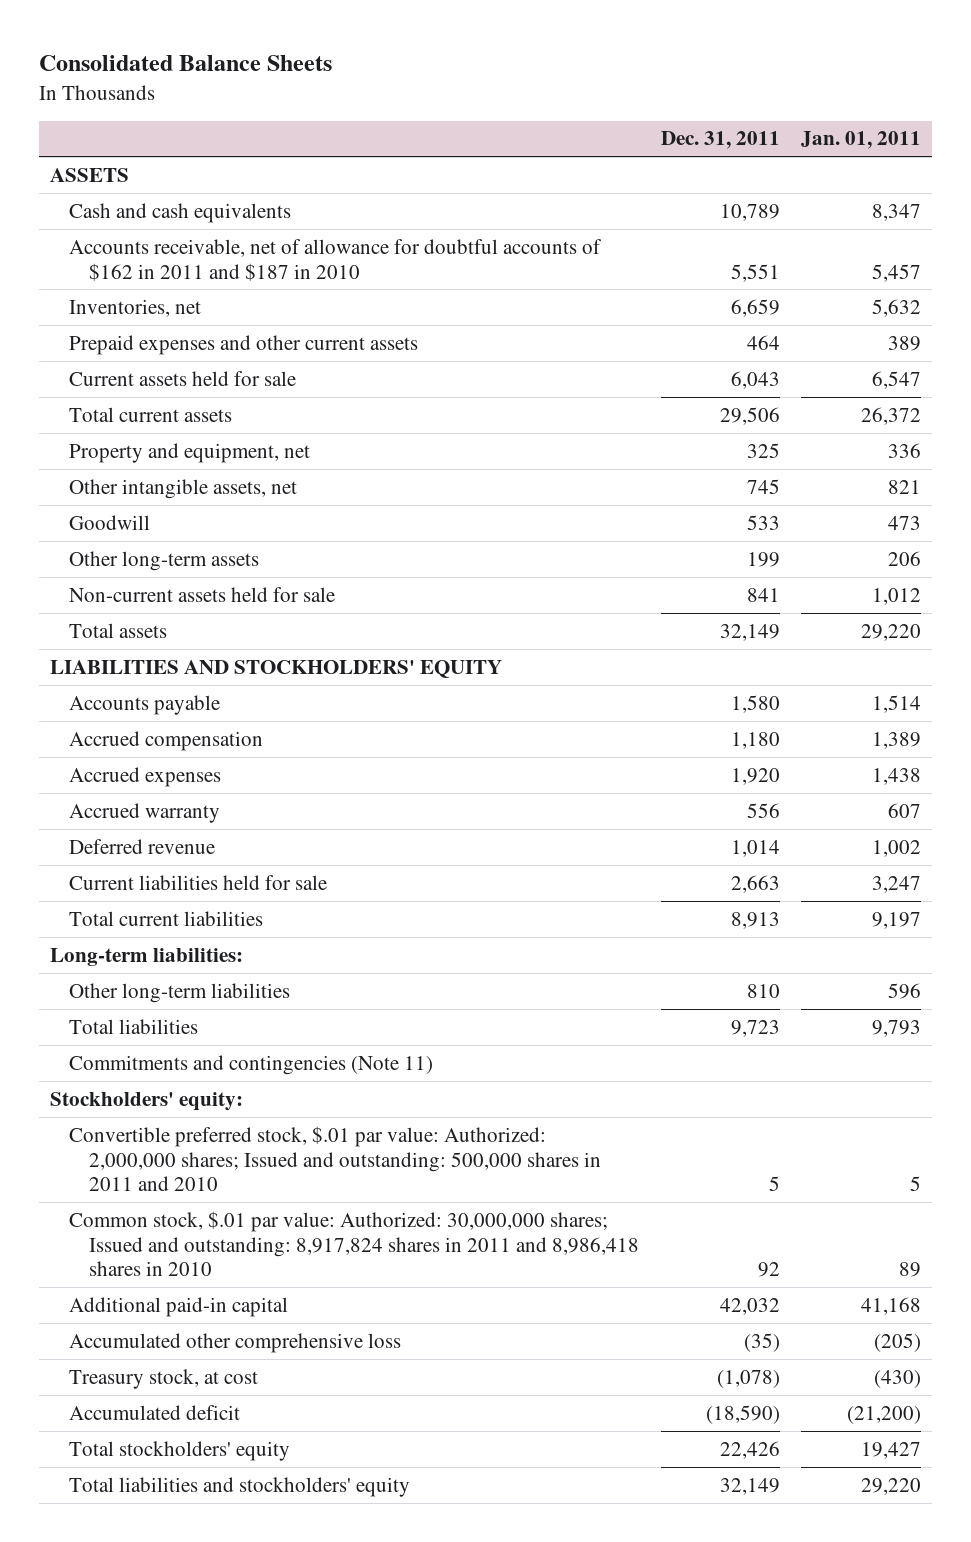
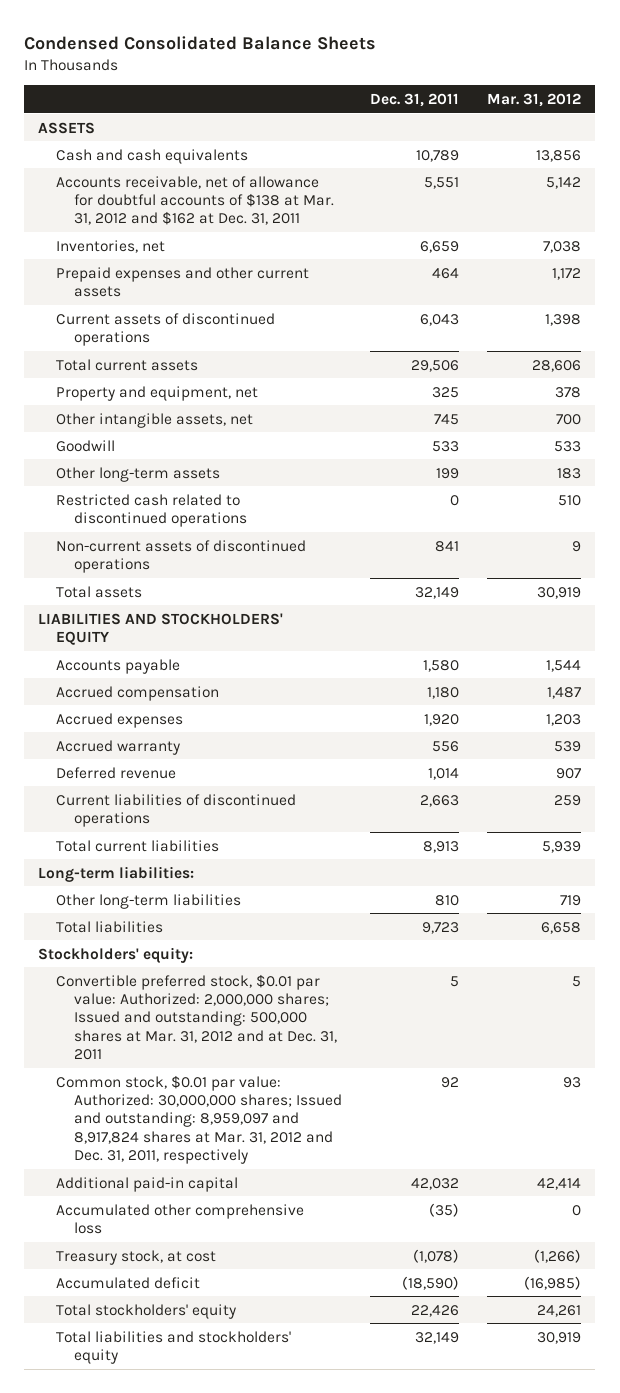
[38,55,332,72] Consolidated Balance Sheets -> [24,35,377,50] Condensed Consolidated Balance Sheets
[801,131,922,150] Jan. 01, 2011 -> none
none -> [487,92,582,107] Mar. 31, 2012
[69,238,603,281] Accounts receivable, net of allowance for doubtful accounts of $162 in 2011 and $187 in 2010 -> [56,175,334,226] Accounts receivable, net of allowance for doubtful accounts of $138 at Mar. 31, 2012 and $162 at Dec. 31, 2011
[69,370,297,386] Current assets held for sale -> [56,312,276,347] Current assets of discontinued operations
none -> [56,493,247,528] Restricted cash related to discontinued operations
[69,586,336,602] Non-current assets held for sale -> [56,539,307,574] Non-current assets of discontinued operations
[69,874,328,890] Current liabilities held for sale -> [56,793,297,828] Current liabilities of discontinued operations
[69,1054,434,1075] Commitments and contingencies (Note 11) -> none
[69,1125,601,1192] Convertible preferred stock, $.01 par value: Authorized: 2,000,000 shares; Issued and outstanding: 500,000 shares in 2011 and 2010 -> [56,973,337,1061] Convertible preferred stock, $0.01 par value: Authorized: 2,000,000 shares; Issued and outstanding: 500,000 shares at Mar. 31, 2012 and at Dec. 31, 2011
[69,1210,639,1277] Common stock, $.01 par value: Authorized: 30,000,000 shares; Issued and outstanding: 8,917,824 shares in 2011 and 8,986,418 shares in 2010 -> [56,1074,342,1165] Common stock, $0.01 par value: Authorized: 30,000,000 shares; Issued and outstanding: 8,959,097 and 8,917,824 shares at Mar. 31, 2012 and Dec. 31, 2011, respectively

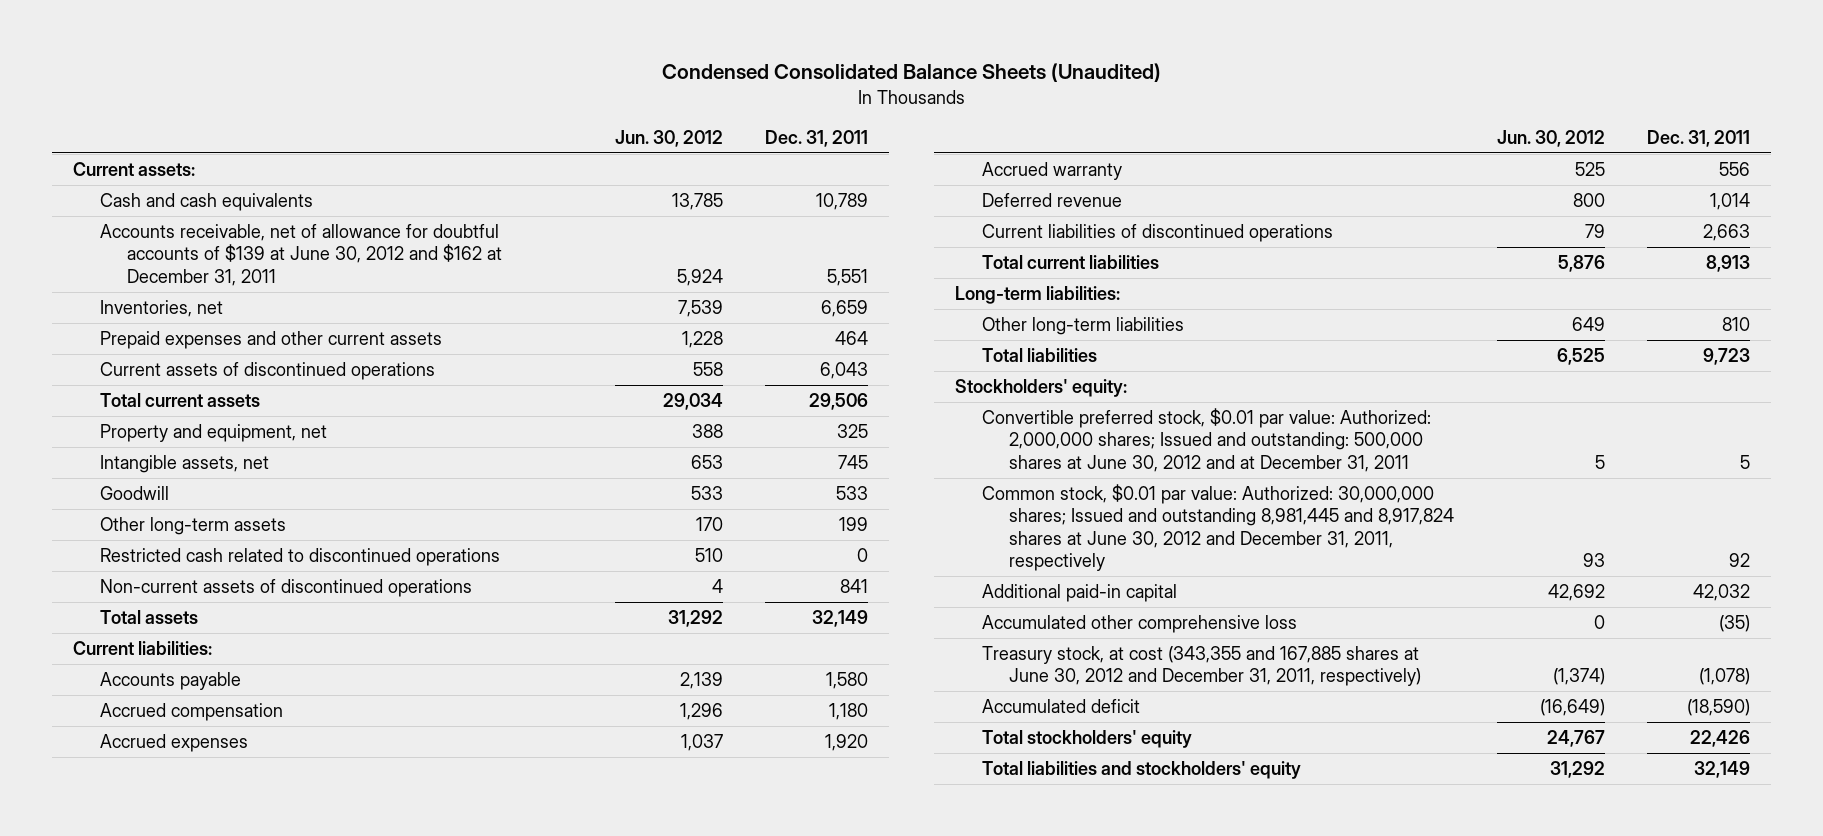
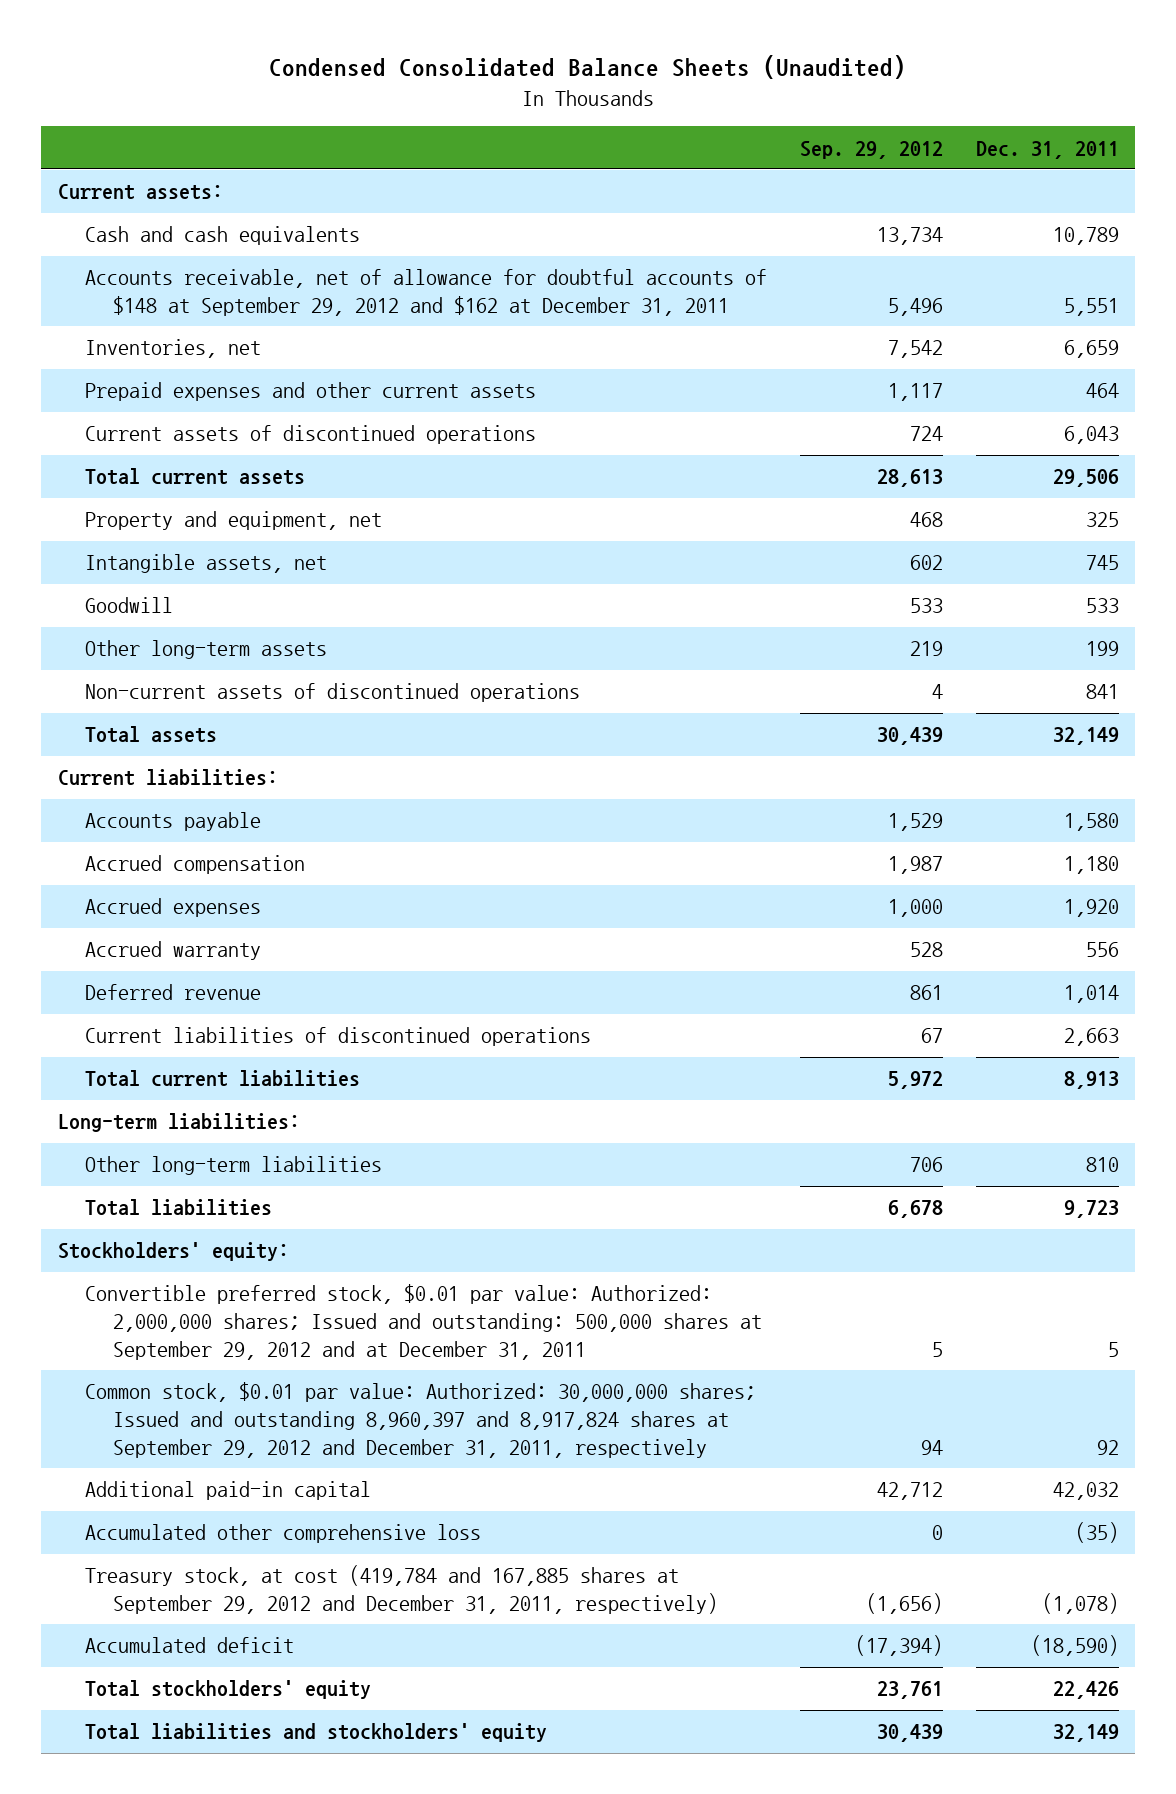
[614,129,723,147] Jun. 30, 2012 -> none
none -> [800,140,944,159] Sep. 29, 2012
[100,224,503,286] Accounts receivable, net of allowance for doubtful accounts of $139 at June 30, 2012 and $162 at December 31, 2011 -> [85,269,768,316] Accounts receivable, net of allowance for doubtful accounts of $148 at September 29, 2012 and $162 at December 31, 2011
[100,548,501,567] Restricted cash related to discontinued operations -> none
[982,408,1432,472] Convertible preferred stock, $0.01 par value: Authorized: 2,000,000 shares; Issued and outstanding: 500,000 shares at June 30, 2012 and at December 31, 2011 -> [85,1284,762,1360] Convertible preferred stock, $0.01 par value: Authorized: 2,000,000 shares; Issued and outstanding: 500,000 shares at September 29, 2012 and at December 31, 2011
[982,484,1455,571] Common stock, $0.01 par value: Authorized: 30,000,000 shares; Issued and outstanding 8,981,445 and 8,917,824 shares at June 30, 2012 and December 31, 2011, respectively -> [85,1382,757,1458] Common stock, $0.01 par value: Authorized: 30,000,000 shares; Issued and outstanding 8,960,397 and 8,917,824 shares at September 29, 2012 and December 31, 2011, respectively
[982,646,1422,687] Treasury stock, at cost (343,355 and 167,885 shares at June 30, 2012 and December 31, 2011, respectively) -> [85,1565,718,1614] Treasury stock, at cost (419,784 and 167,885 shares at September 29, 2012 and December 31, 2011, respectively)

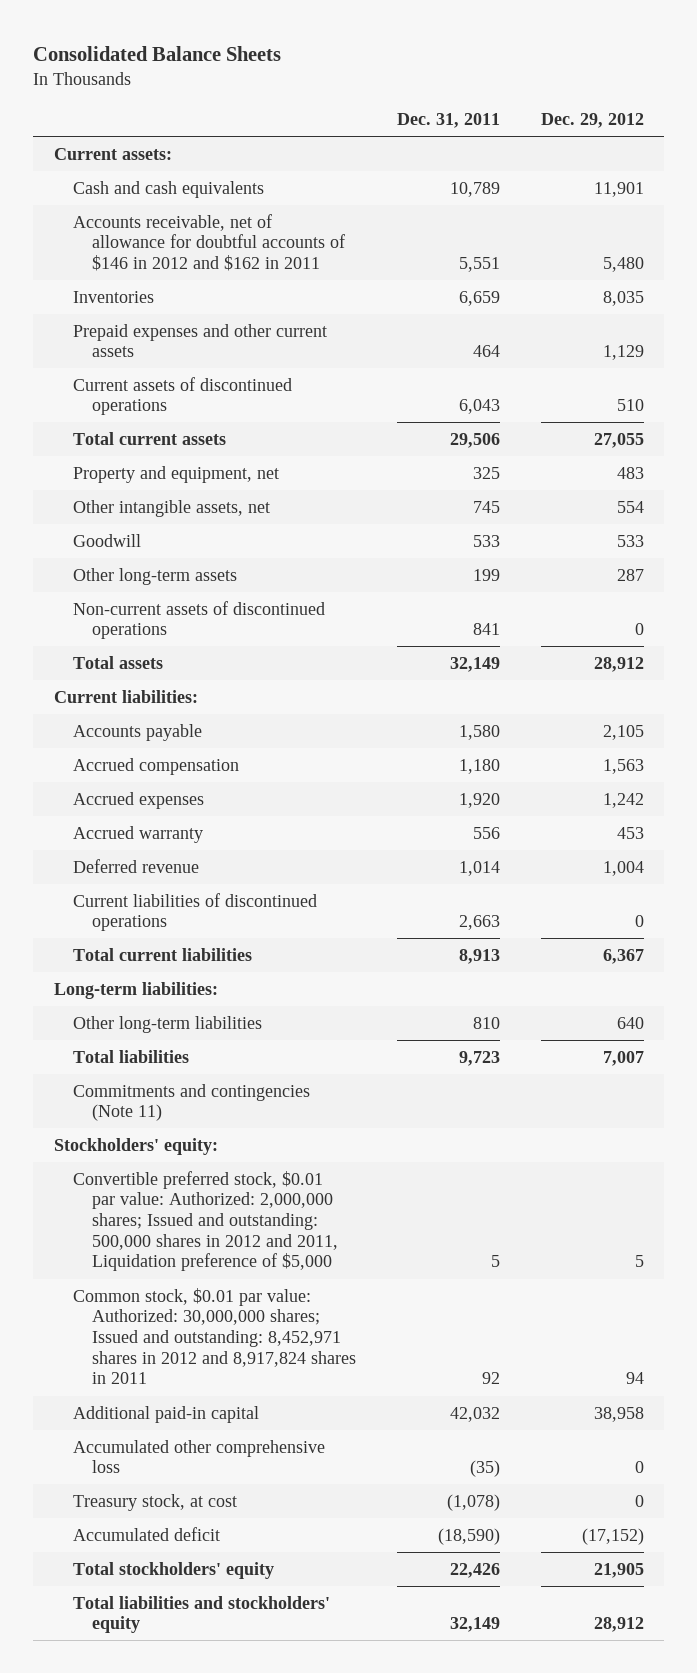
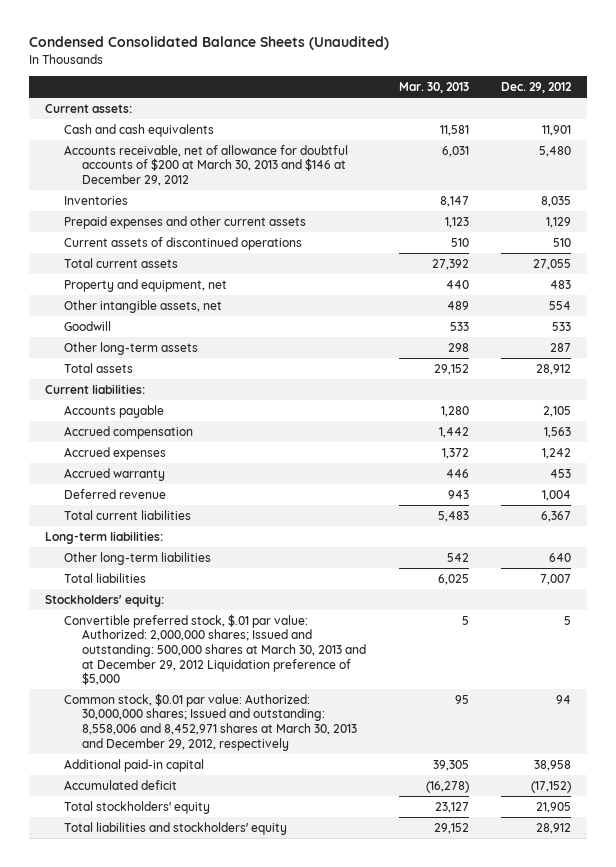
[33,45,282,61] Consolidated Balance Sheets -> [28,36,389,51] Condensed Consolidated Balance Sheets (Unaudited)
[396,113,500,129] Dec. 31, 2011 -> none
none -> [398,81,469,93] Mar. 30, 2013
[72,213,345,272] Accounts receivable, net of allowance for doubtful accounts of $146 in 2012 and $162 in 2011 -> [63,144,348,186] Accounts receivable, net of allowance for doubtful accounts of $200 at March 30, 2013 and $146 at December 29, 2012
[72,600,325,640] Non-current assets of discontinued operations -> none
[72,892,317,932] Current liabilities of discontinued operations -> none
[72,1083,310,1122] Commitments and contingencies (Note 11) -> none
[72,1170,338,1272] Convertible preferred stock, $0.01 par value: Authorized: 2,000,000 shares; Issued and outstanding: 500,000 shares in 2012 and 2011, Liquidation preference of $5,000 -> [63,613,367,686] Convertible preferred stock, $.01 par value: Authorized: 2,000,000 shares; Issued and outstanding: 500,000 shares at March 30, 2013 and at December 29, 2012 Liquidation preference of $5,000
[72,1287,356,1385] Common stock, $0.01 par value: Authorized: 30,000,000 shares; Issued and outstanding: 8,452,971 shares in 2012 and 8,917,824 shares in 2011 -> [63,692,358,751] Common stock, $0.01 par value: Authorized: 30,000,000 shares; Issued and outstanding: 8,558,006 and 8,452,971 shares at March 30, 2013 and December 29, 2012, respectively
[72,1439,325,1474] Accumulated other comprehensive loss -> none
[72,1493,237,1511] Treasury stock, at cost -> none

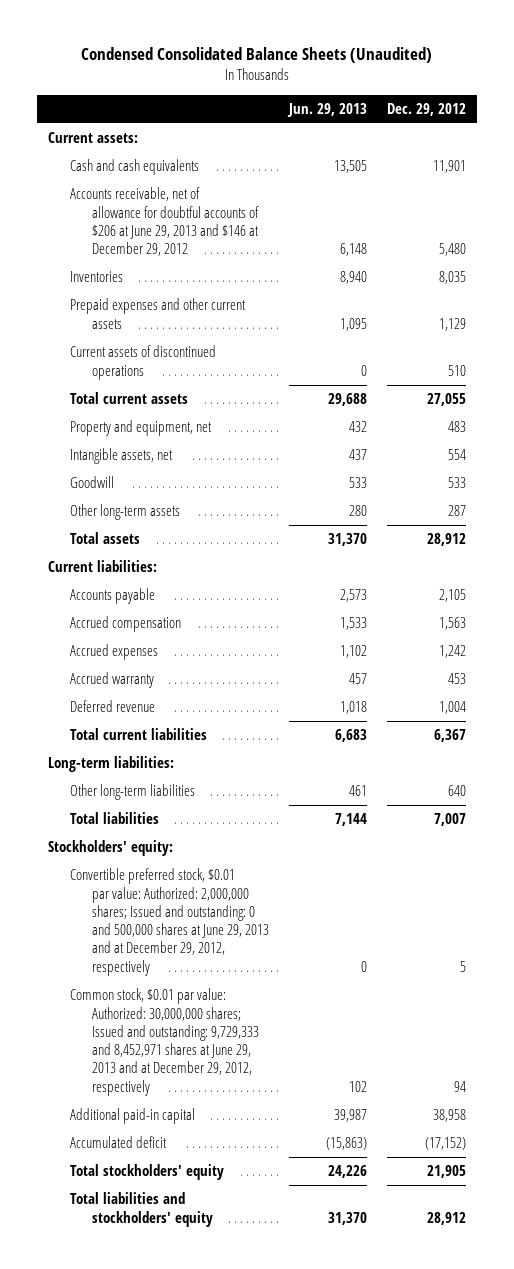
[398,81,469,93] Mar. 30, 2013 -> none
none -> [286,103,367,118] Jun. 29, 2013
[63,144,348,186] Accounts receivable, net of allowance for doubtful accounts of $200 at March 30, 2013 and $146 at December 29, 2012 -> [69,187,259,257] Accounts receivable, net of allowance for doubtful accounts of $206 at June 29, 2013 and $146 at December 29, 2012
[63,299,222,313] Other intangible assets, net -> [69,448,173,465] Intangible assets, net
[63,613,367,686] Convertible preferred stock, $.01 par value: Authorized: 2,000,000 shares; Issued and outstanding: 500,000 shares at March 30, 2013 and at December 29, 2012 Liquidation preference of $5,000 -> [69,868,269,976] Convertible preferred stock, $0.01 par value: Authorized: 2,000,000 shares; Issued and outstanding: 0 and 500,000 shares at June 29, 2013 and at December 29, 2012, respectively
[63,692,358,751] Common stock, $0.01 par value: Authorized: 30,000,000 shares; Issued and outstanding: 8,558,006 and 8,452,971 shares at March 30, 2013 and December 29, 2012, respectively -> [69,988,259,1096] Common stock, $0.01 par value: Authorized: 30,000,000 shares; Issued and outstanding: 9,729,333 and 8,452,971 shares at June 29, 2013 and at December 29, 2012, respectively

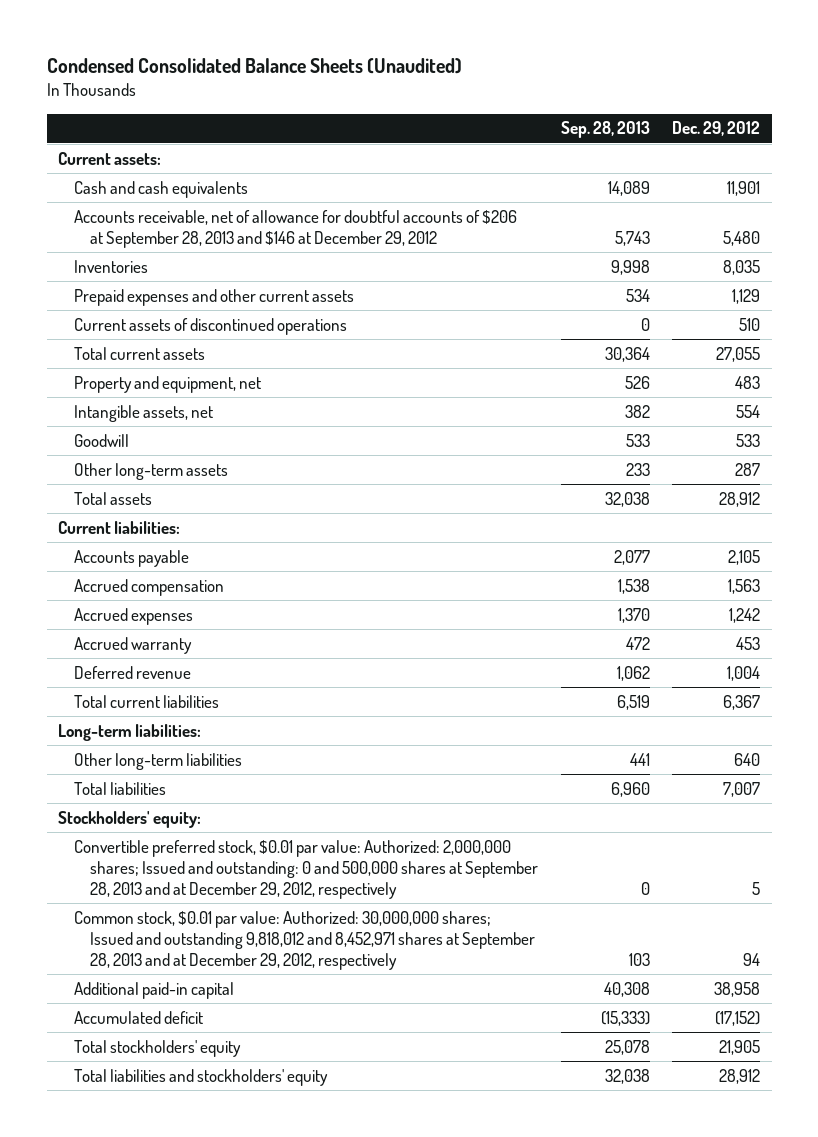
[286,103,367,118] Jun. 29, 2013 -> none
none -> [560,121,650,139] Sep. 28, 2013
[69,187,259,257] Accounts receivable, net of allowance for doubtful accounts of $206 at June 29, 2013 and $146 at December 29, 2012 -> [74,209,518,248] Accounts receivable, net of allowance for doubtful accounts of $206 at September 28, 2013 and $146 at December 29, 2012
[69,868,269,976] Convertible preferred stock, $0.01 par value: Authorized: 2,000,000 shares; Issued and outstanding: 0 and 500,000 shares at June 29, 2013 and at December 29, 2012, respectively -> [74,839,539,899] Convertible preferred stock, $0.01 par value: Authorized: 2,000,000 shares; Issued and outstanding: 0 and 500,000 shares at September 28, 2013 and at December 29, 2012, respectively
[69,988,259,1096] Common stock, $0.01 par value: Authorized: 30,000,000 shares; Issued and outstanding: 9,729,333 and 8,452,971 shares at June 29, 2013 and at December 29, 2012, respectively -> [74,910,536,970] Common stock, $0.01 par value: Authorized: 30,000,000 shares; Issued and outstanding 9,818,012 and 8,452,971 shares at September 28, 2013 and at December 29, 2012, respectively

